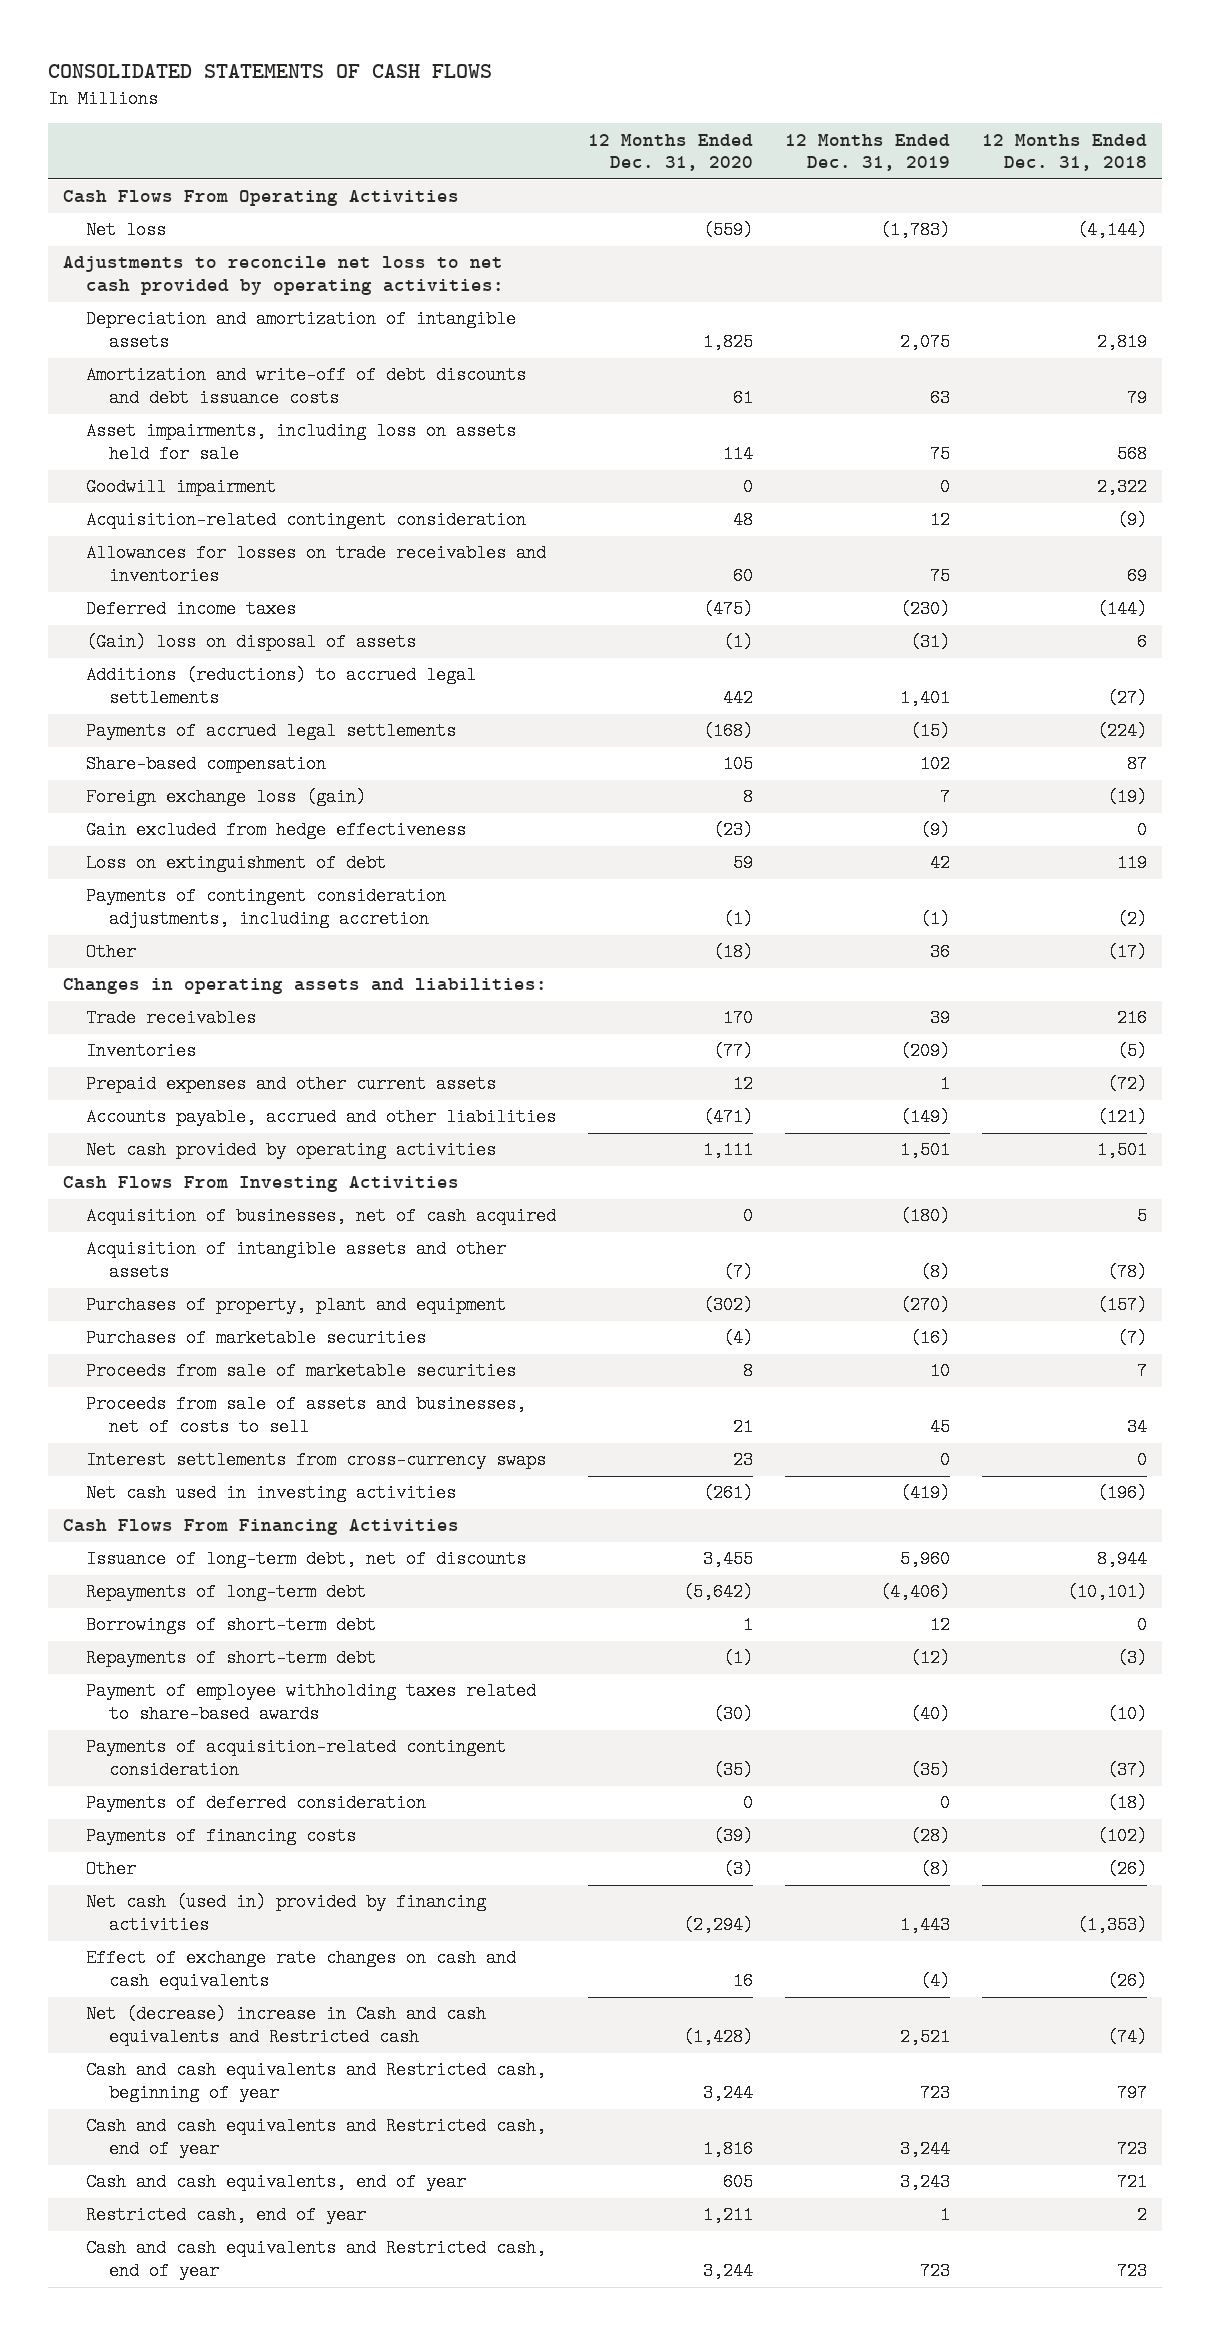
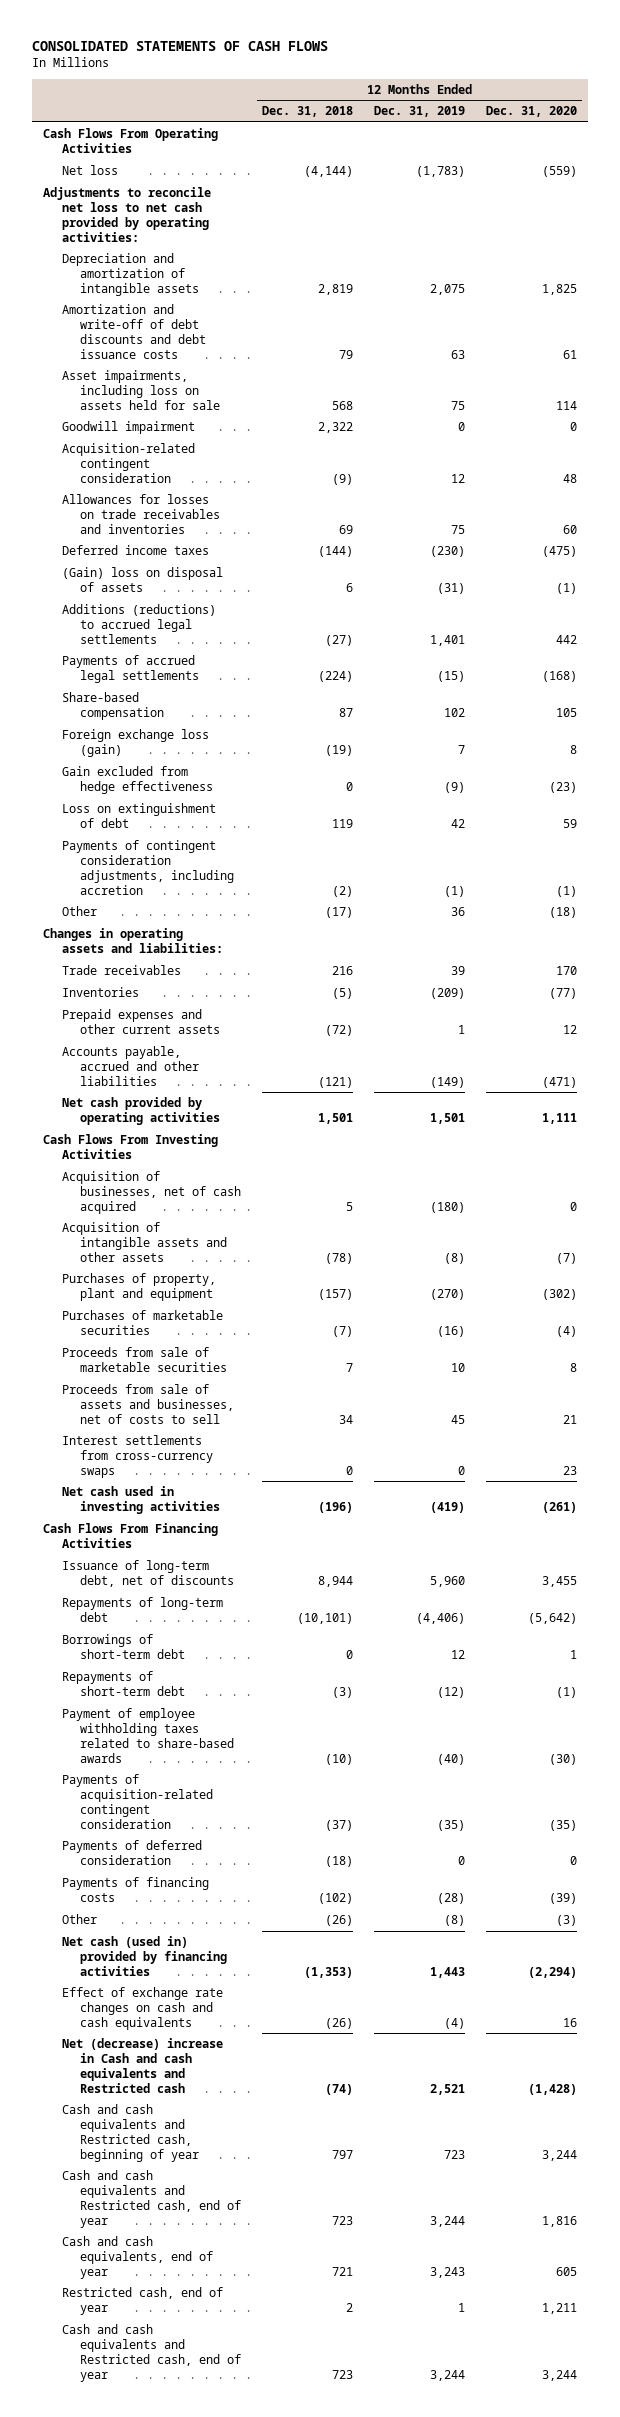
[919,2262,950,2281] 723 -> [430,2369,466,2381] 3,244

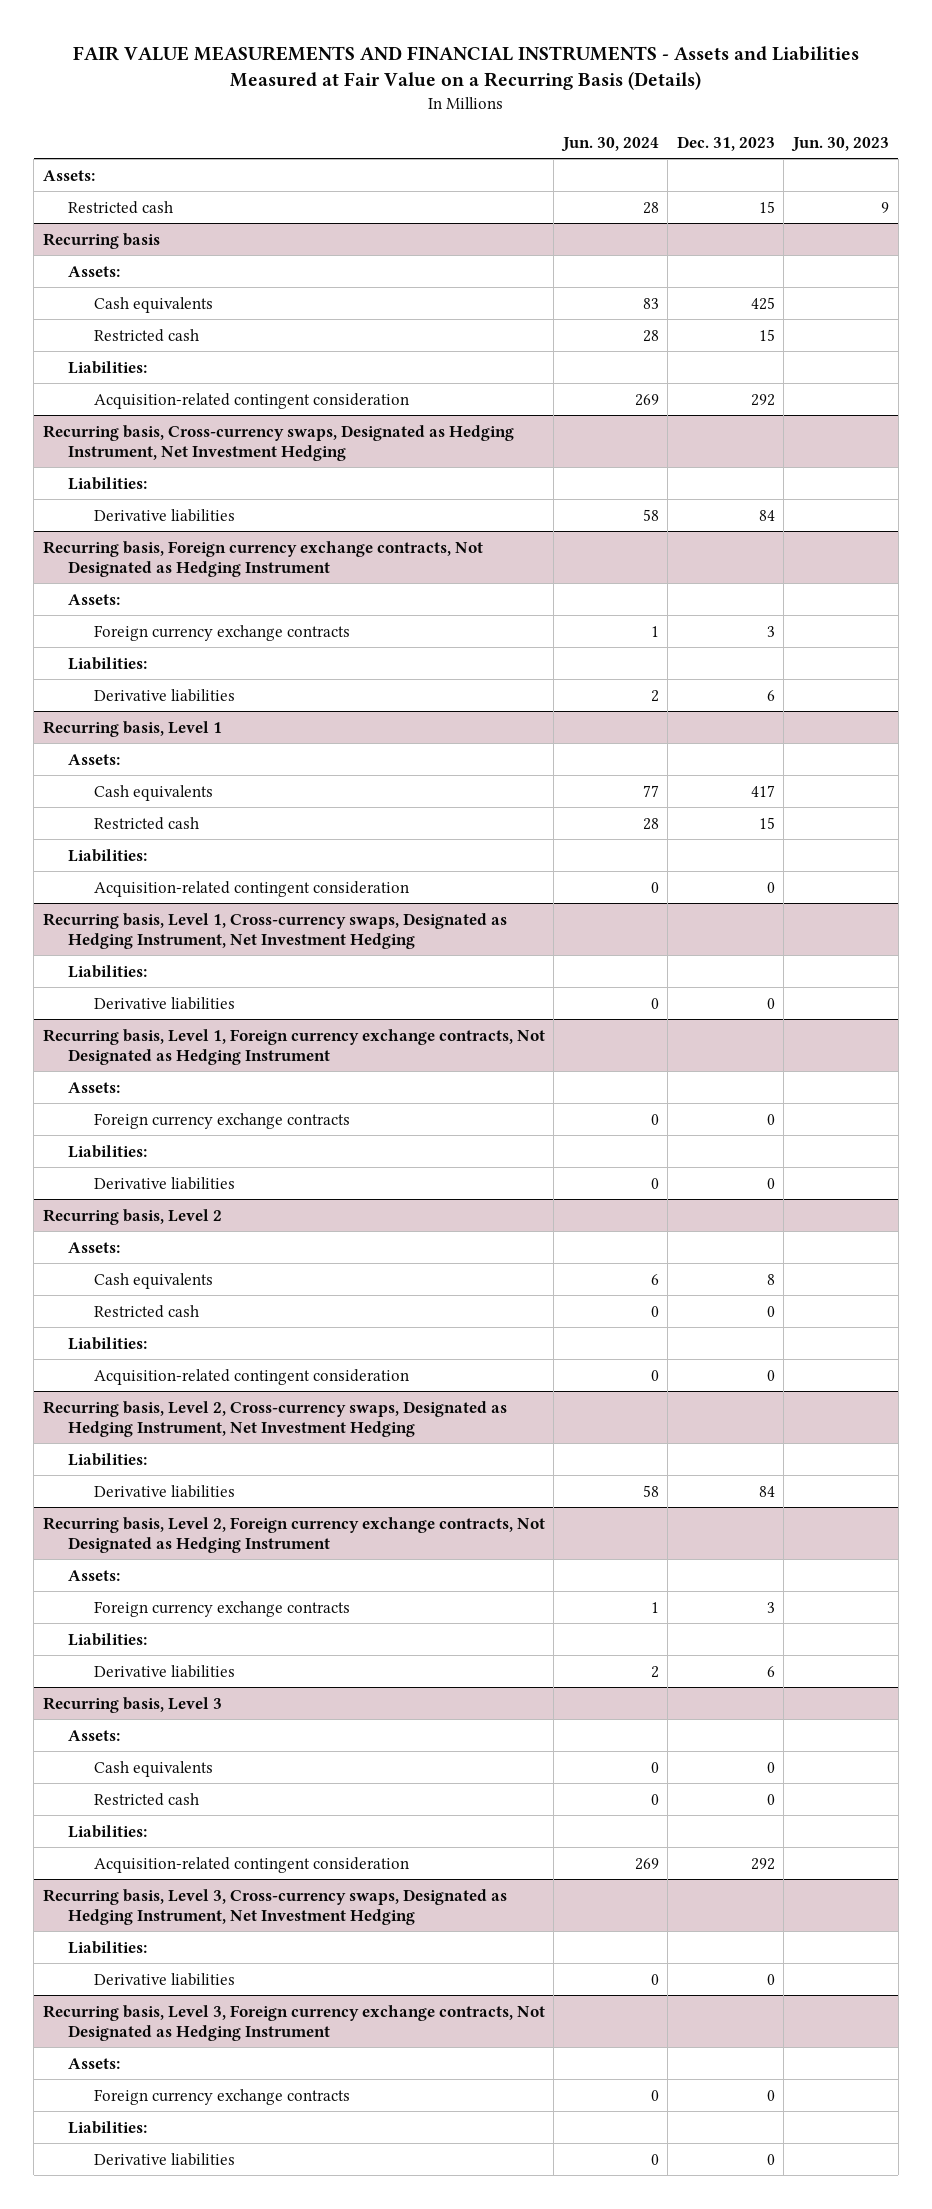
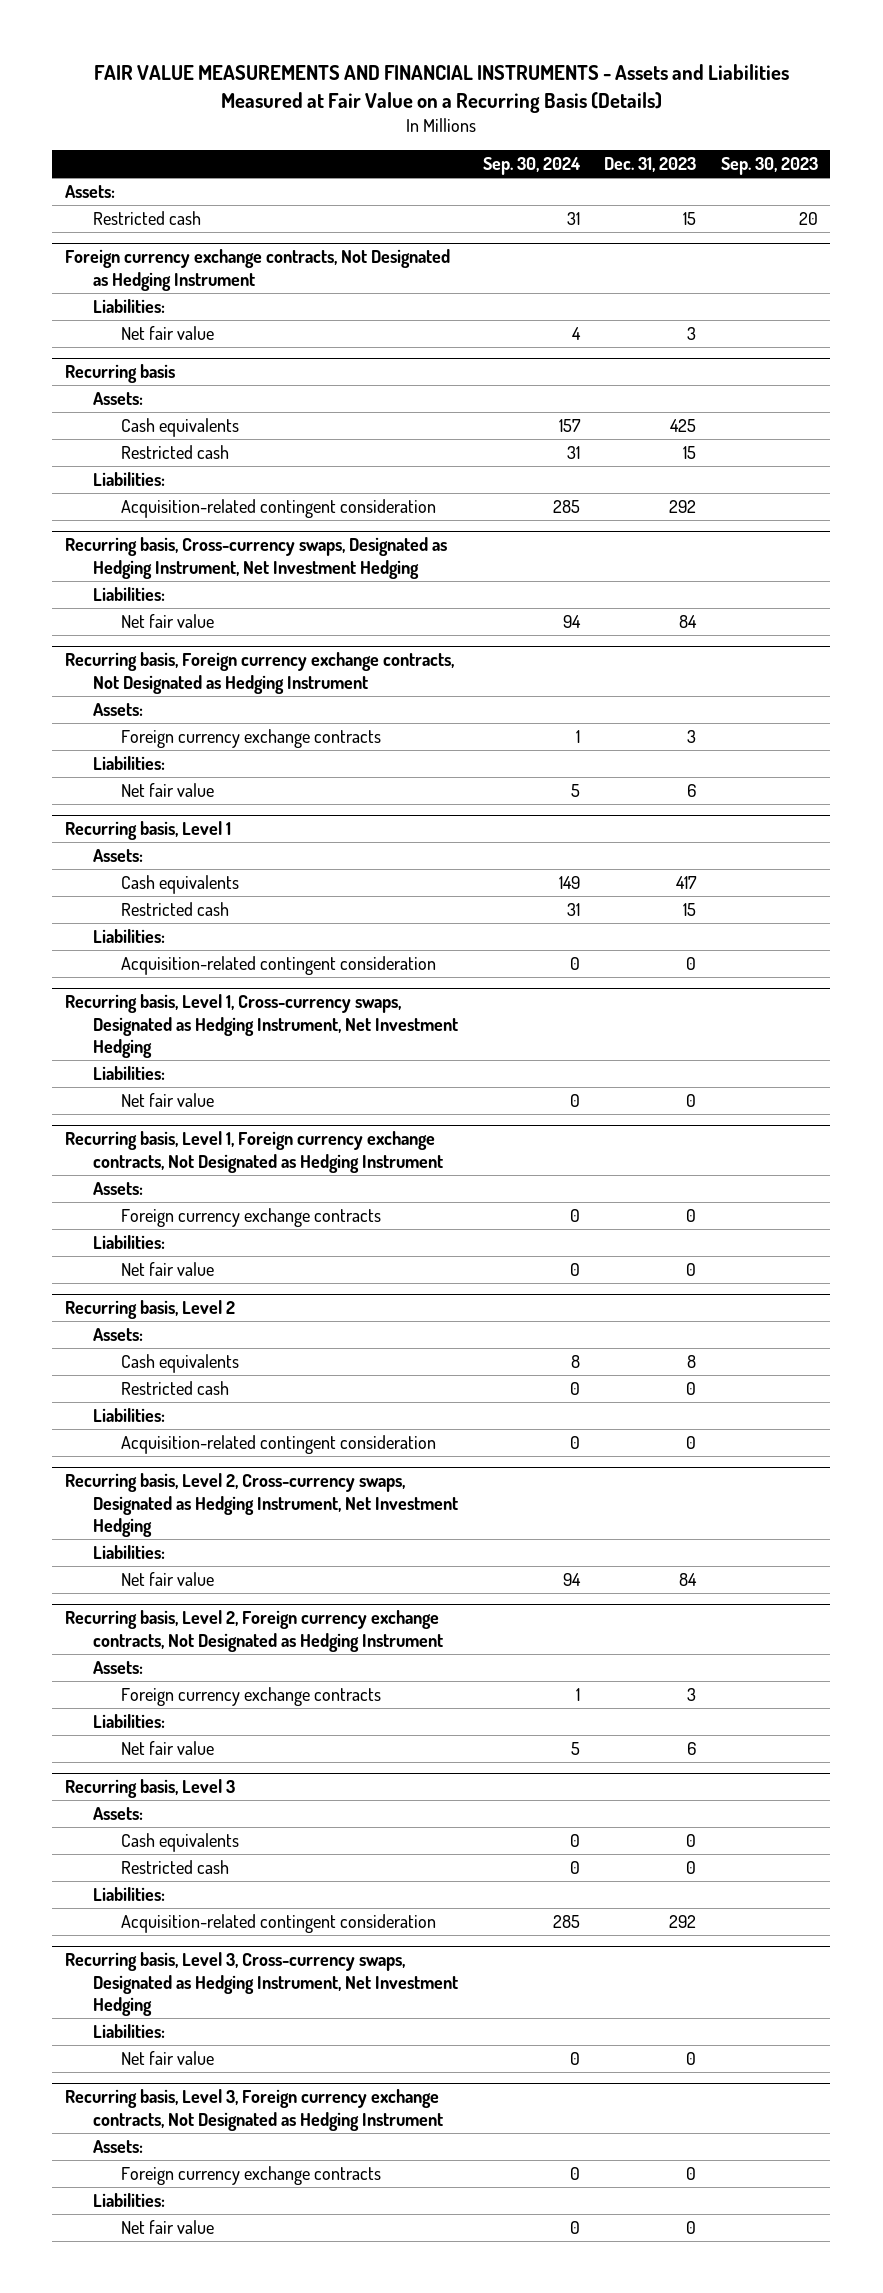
[560,136,659,152] Jun. 30, 2024 -> none
[791,136,890,152] Jun. 30, 2023 -> none
none -> [482,157,581,176] Sep. 30, 2024
none -> [721,157,819,176] Sep. 30, 2023
none -> [64,249,450,291] Foreign currency exchange contracts, Not Designated as Hedging Instrument
none -> [92,299,165,314] Liabilities:
none -> [121,326,215,341] Net fair value
[94,508,236,522] Derivative liabilities -> [121,614,215,629] Net fair value
[94,688,236,702] Derivative liabilities -> [121,783,215,798] Net fair value
[94,996,236,1010] Derivative liabilities -> [121,1093,215,1108] Net fair value
[94,1176,236,1190] Derivative liabilities -> [121,1262,215,1277] Net fair value
[94,1484,236,1498] Derivative liabilities -> [121,1572,215,1587] Net fair value
[94,1664,236,1678] Derivative liabilities -> [121,1741,215,1756] Net fair value
[94,1972,236,1986] Derivative liabilities -> [121,2051,215,2066] Net fair value
[94,2152,236,2166] Derivative liabilities -> [121,2220,215,2235] Net fair value

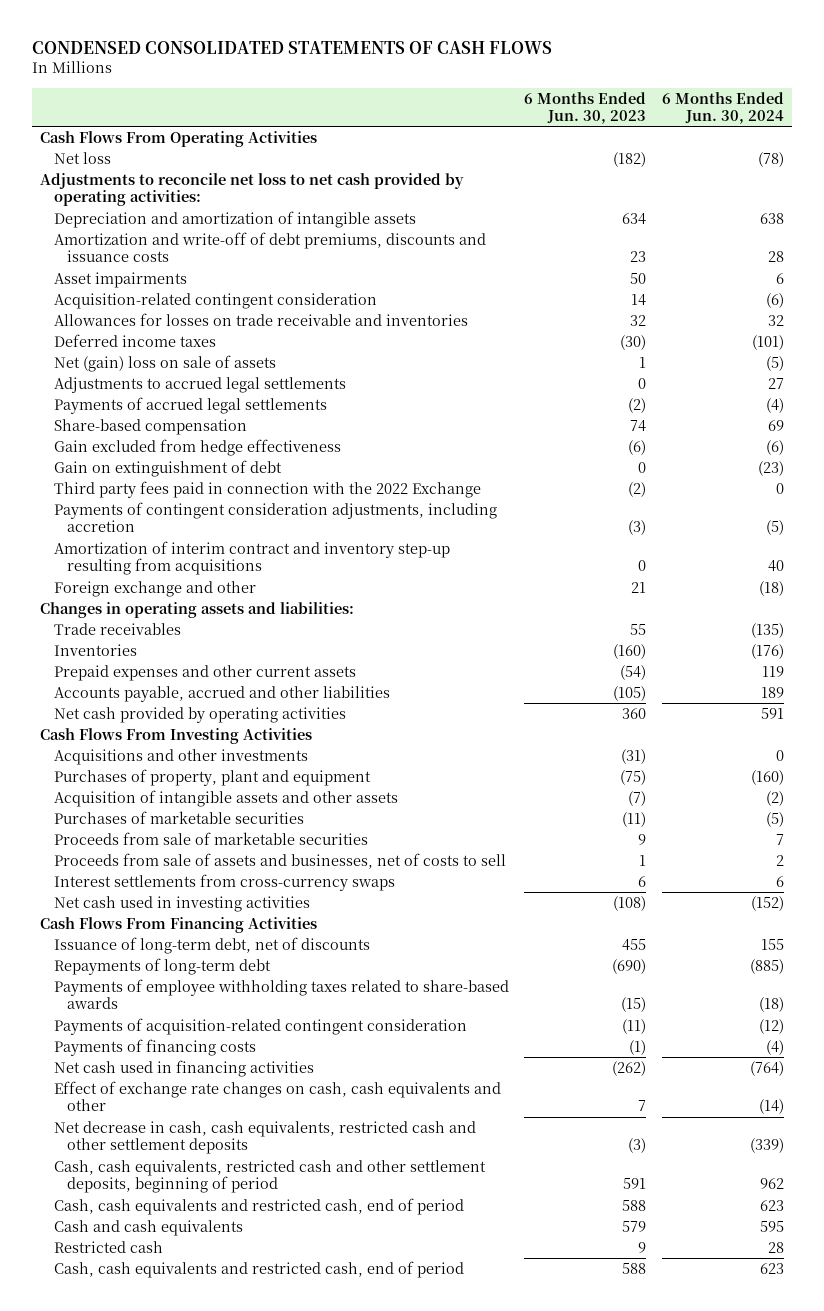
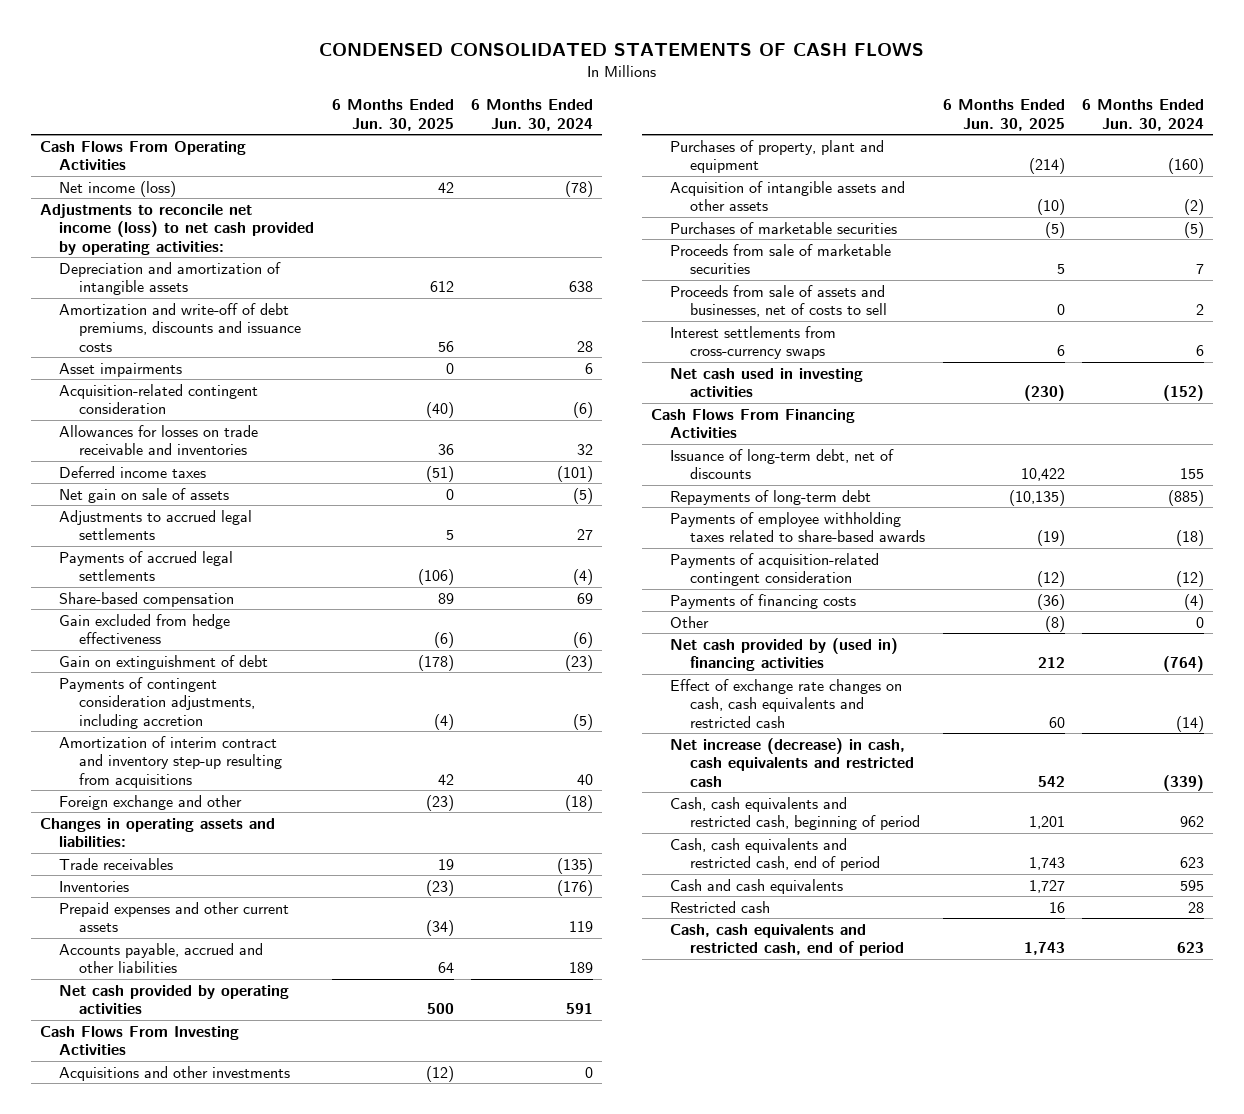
[524,91,647,125] 6 Months Ended Jun. 30, 2023 -> none
none -> [331,99,454,131] 6 Months Ended Jun. 30, 2025
[53,151,111,164] Net loss -> [59,180,177,197] Net income (loss)
[39,172,464,207] Adjustments to reconcile net loss to net cash provided by operating activities: -> [39,203,315,255] Adjustments to reconcile net income (loss) to net cash provided by operating activities:
[53,354,276,372] Net (gain) loss on sale of assets -> [59,487,230,503] Net gain on sale of assets
[53,480,481,498] Third party fees paid in connection with the 2022 Exchange -> none
none -> [670,615,710,628] Other
[53,1059,314,1077] Net cash used in financing activities -> [670,637,899,672] Net cash provided by (used in) financing activities
[53,1080,501,1112] Effect of exchange rate changes on cash, cash equivalents and other -> [670,678,903,728] Effect of exchange rate changes on cash, cash equivalents and restricted cash
[53,1120,476,1155] Net decrease in cash, cash equivalents, restricted cash and other settlement deposits -> [670,737,914,787] Net increase (decrease) in cash, cash equivalents and restricted cash
[53,1159,486,1194] Cash, cash equivalents, restricted cash and other settlement deposits, beginning of period -> [670,796,920,831] Cash, cash equivalents and restricted cash, beginning of period

